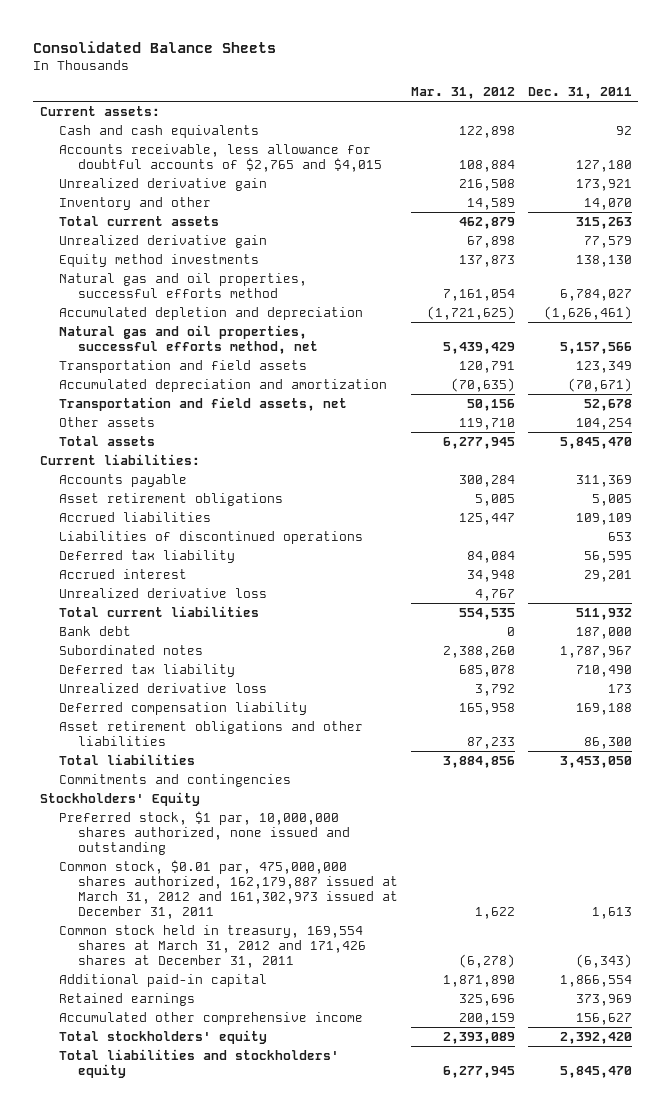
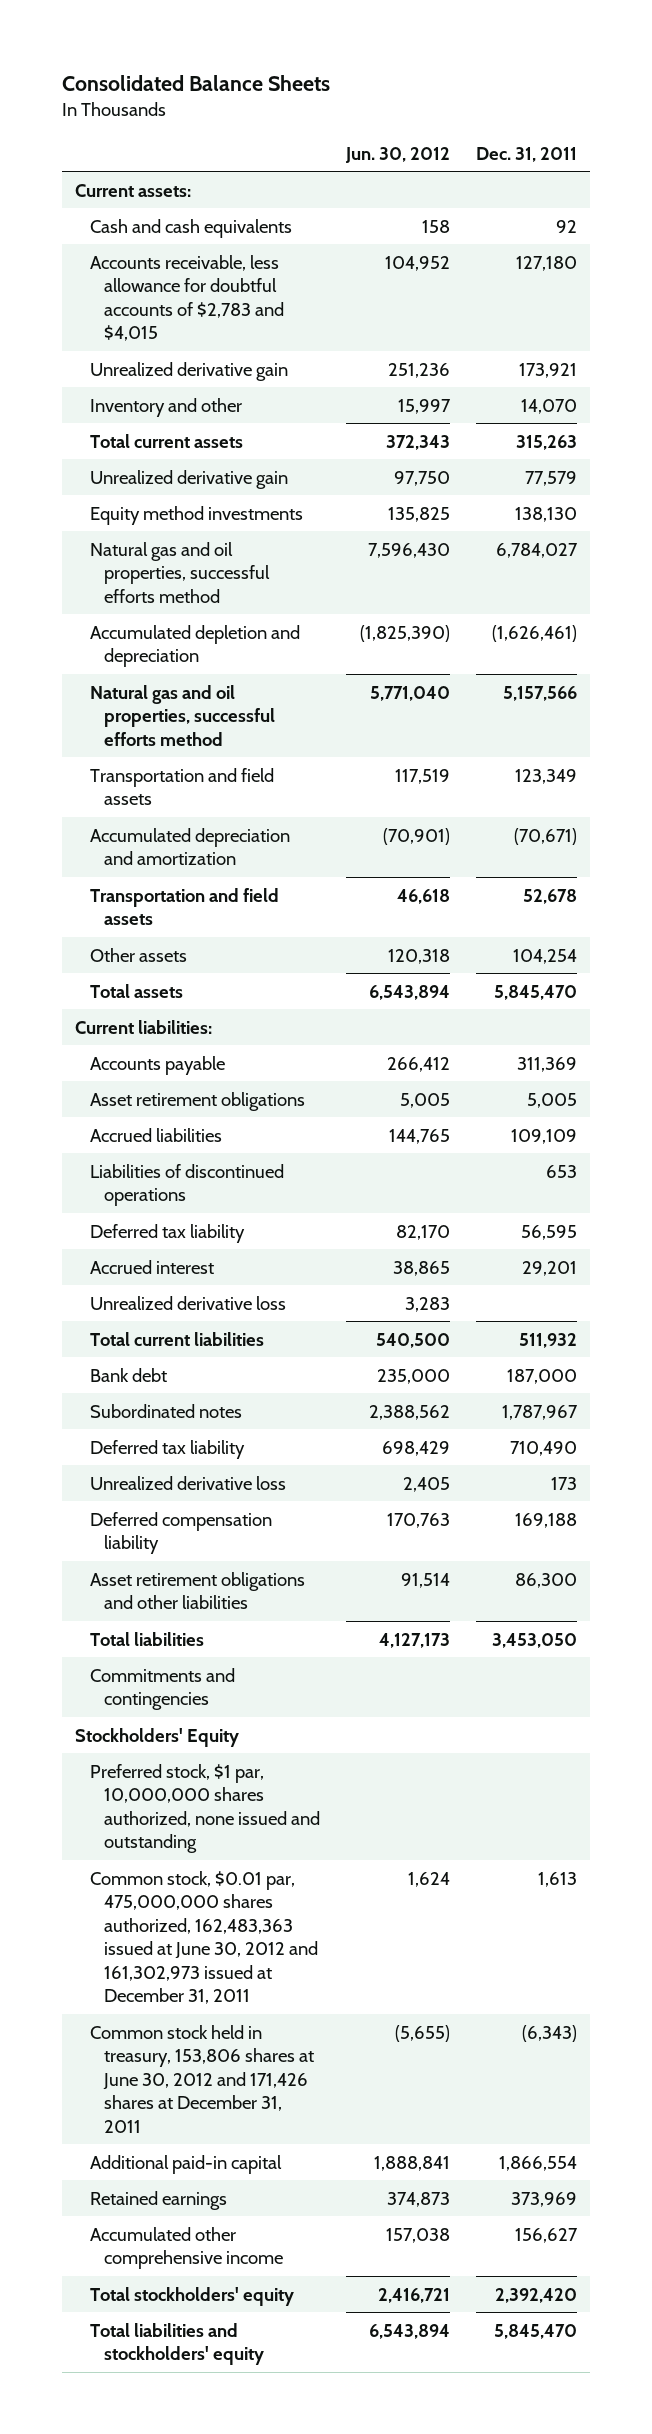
[411,87,516,100] Mar. 31, 2012 -> none
none -> [344,146,450,163] Jun. 30, 2012
[59,143,383,172] Accounts receivable, less allowance for doubtful accounts of $2,765 and $4,015 -> [89,254,284,342] Accounts receivable, less allowance for doubtful accounts of $2,783 and $4,015
[59,324,319,354] Natural gas and oil properties, successful efforts method, net -> [89,684,275,746] Natural gas and oil properties, successful efforts method
[59,396,348,411] Transportation and field assets, net -> [89,887,279,926] Transportation and field assets
[59,859,399,919] Common stock, $0.01 par, 475,000,000 shares authorized, 162,179,887 issued at March 31, 2012 and 161,302,973 issued at December 31, 2011 -> [89,1870,318,2005] Common stock, $0.01 par, 475,000,000 shares authorized, 162,483,363 issued at June 30, 2012 and 161,302,973 issued at December 31, 2011
[59,924,367,968] Common stock held in treasury, 169,554 shares at March 31, 2012 and 171,426 shares at December 31, 2011 -> [89,2024,314,2133] Common stock held in treasury, 153,806 shares at June 30, 2012 and 171,426 shares at December 31, 2011

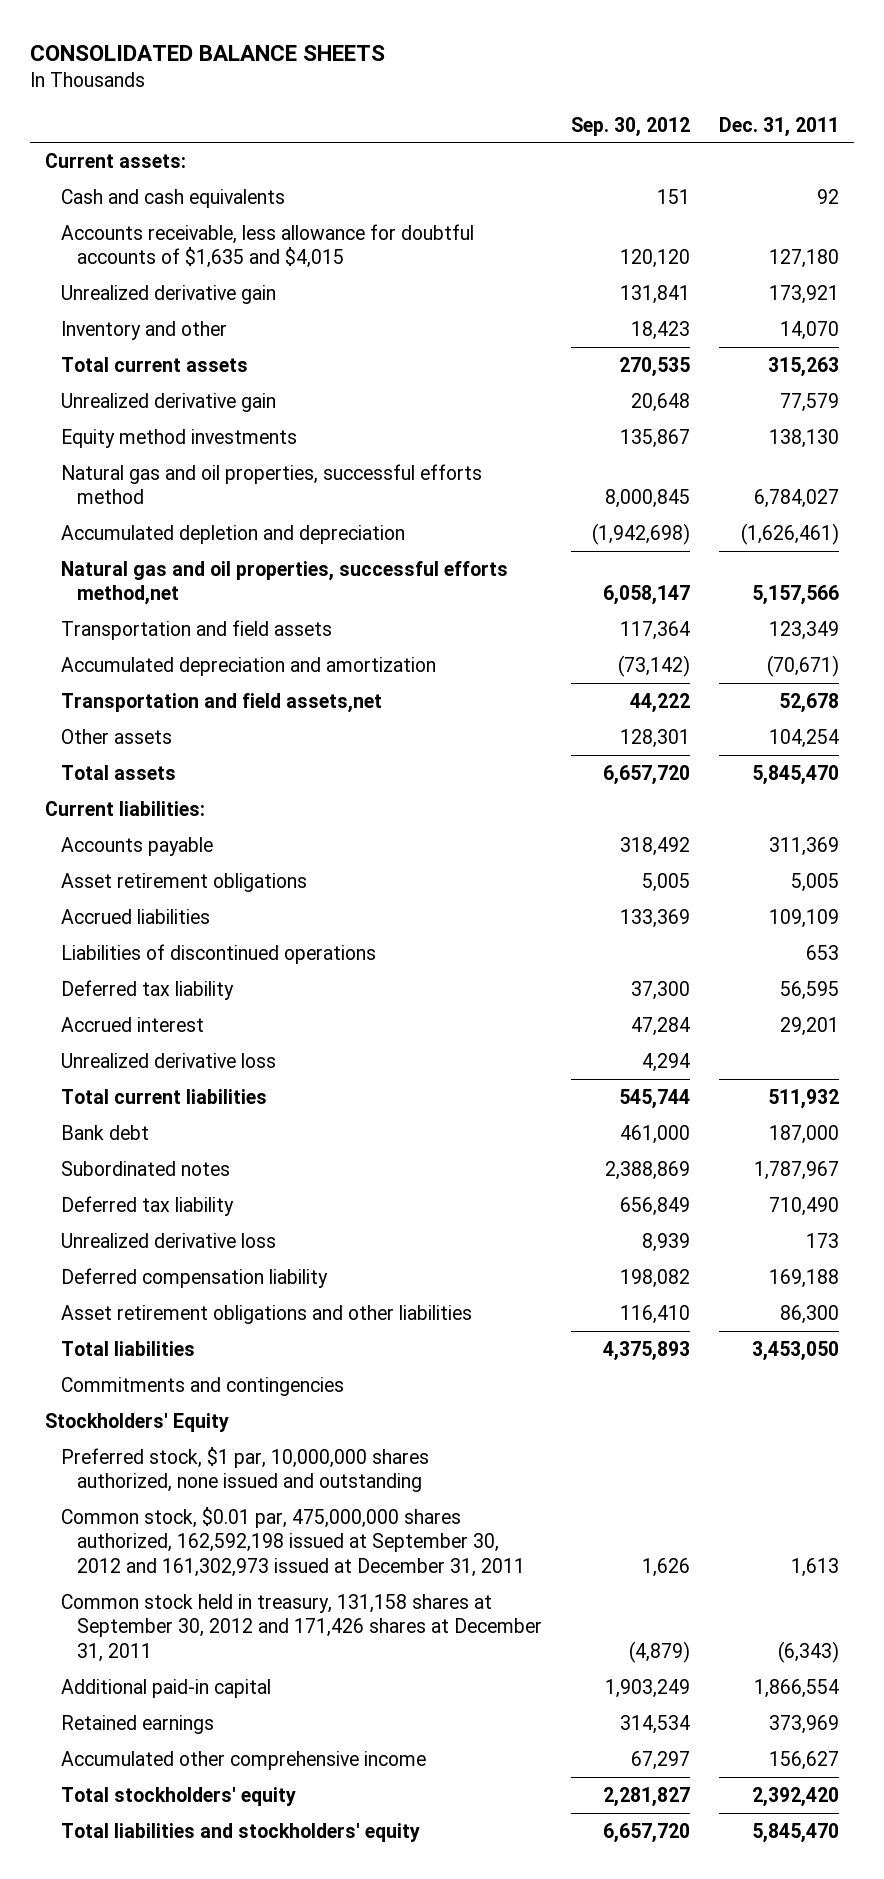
[62,75,331,92] Consolidated Balance Sheets -> [30,44,386,61] CONSOLIDATED BALANCE SHEETS
[344,146,450,163] Jun. 30, 2012 -> none
none -> [571,116,691,137] Sep. 30, 2012
[89,254,284,342] Accounts receivable, less allowance for doubtful accounts of $2,783 and $4,015 -> [60,223,474,269] Accounts receivable, less allowance for doubtful accounts of $1,635 and $4,015
[89,684,275,746] Natural gas and oil properties, successful efforts method -> [60,560,508,606] Natural gas and oil properties, successful efforts method,net
[89,887,279,926] Transportation and field assets -> [60,692,382,713] Transportation and field assets,net
[89,1870,318,2005] Common stock, $0.01 par, 475,000,000 shares authorized, 162,483,363 issued at June 30, 2012 and 161,302,973 issued at December 31, 2011 -> [60,1506,525,1577] Common stock, $0.01 par, 475,000,000 shares authorized, 162,592,198 issued at September 30, 2012 and 161,302,973 issued at December 31, 2011
[89,2024,314,2133] Common stock held in treasury, 153,806 shares at June 30, 2012 and 171,426 shares at December 31, 2011 -> [60,1593,542,1662] Common stock held in treasury, 131,158 shares at September 30, 2012 and 171,426 shares at December 31, 2011

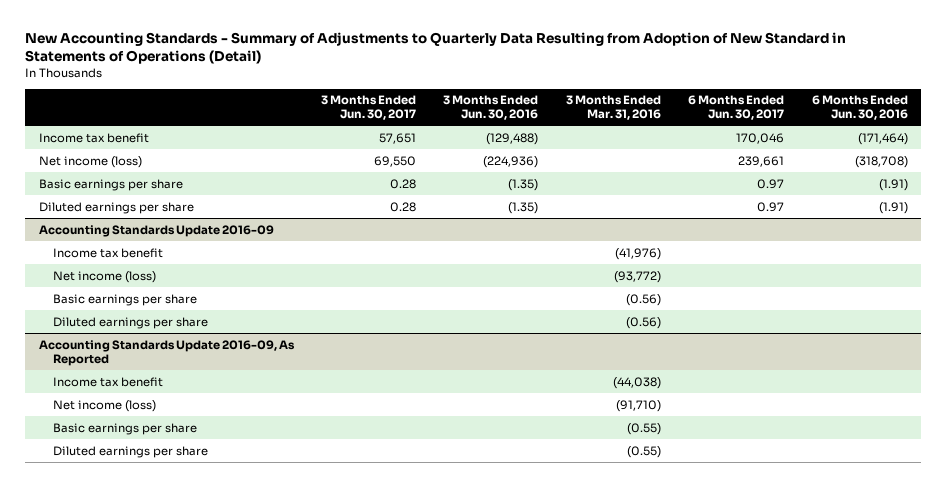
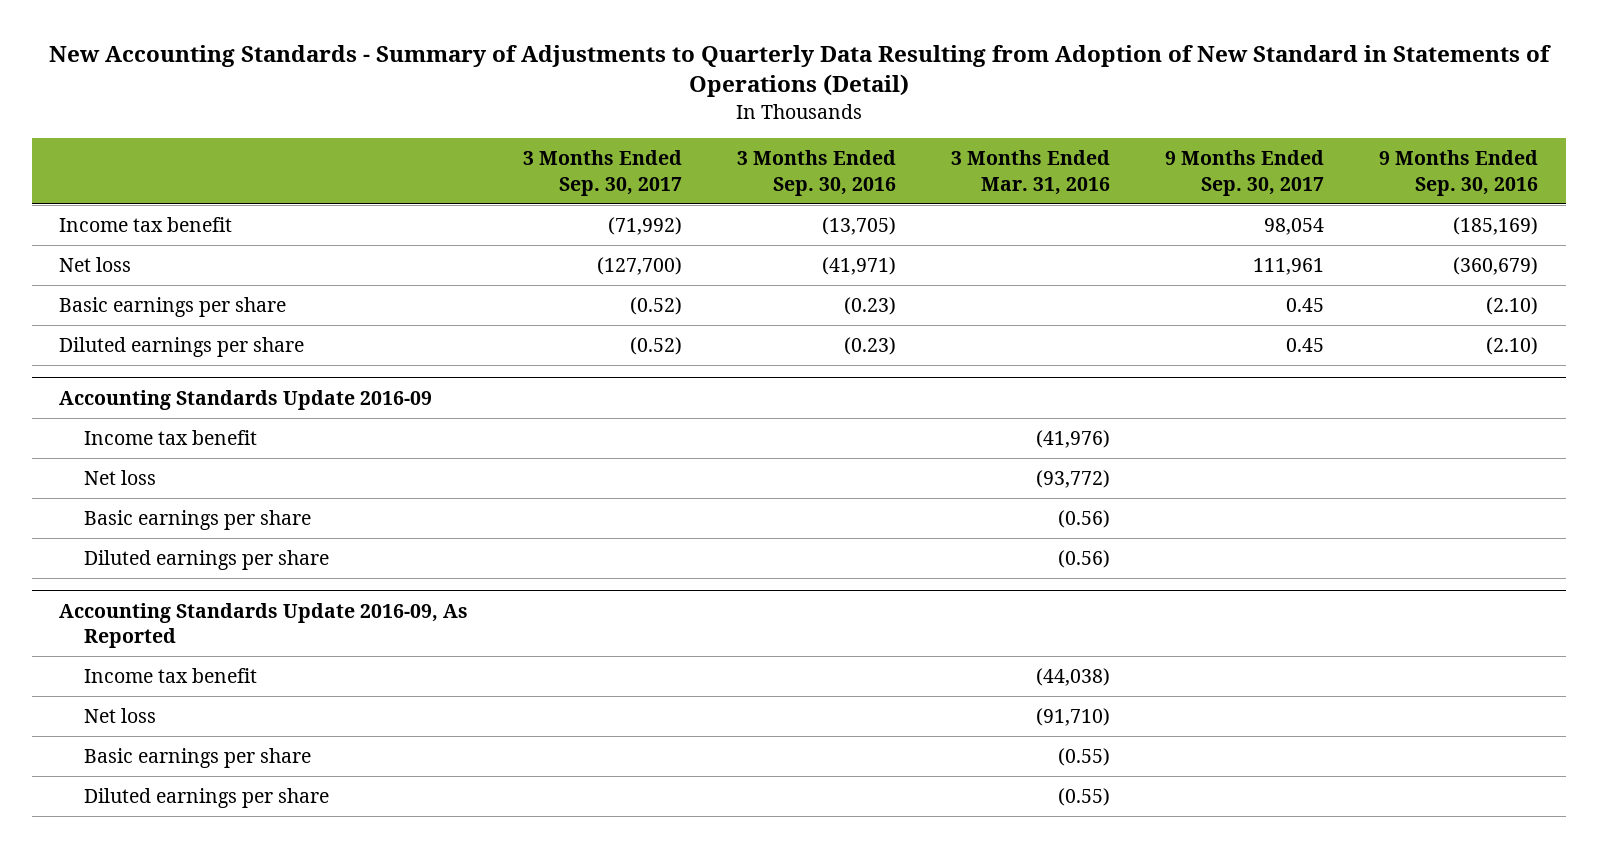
[321,95,417,121] 3 Months Ended Jun. 30, 2017 -> none
[443,95,539,121] 3 Months Ended Jun. 30, 2016 -> none
[688,95,785,121] 6 Months Ended Jun. 30, 2017 -> none
[811,95,908,121] 6 Months Ended Jun. 30, 2016 -> none
none -> [523,150,683,196] 3 Months Ended Sep. 30, 2017
none -> [737,150,897,196] 3 Months Ended Sep. 30, 2016
none -> [1165,150,1325,196] 9 Months Ended Sep. 30, 2017
none -> [1379,150,1539,196] 9 Months Ended Sep. 30, 2016
[38,155,142,168] Net income (loss) -> [59,257,132,273] Net loss
[53,270,157,283] Net income (loss) -> [83,470,156,486] Net loss
[53,399,157,412] Net income (loss) -> [83,708,156,724] Net loss

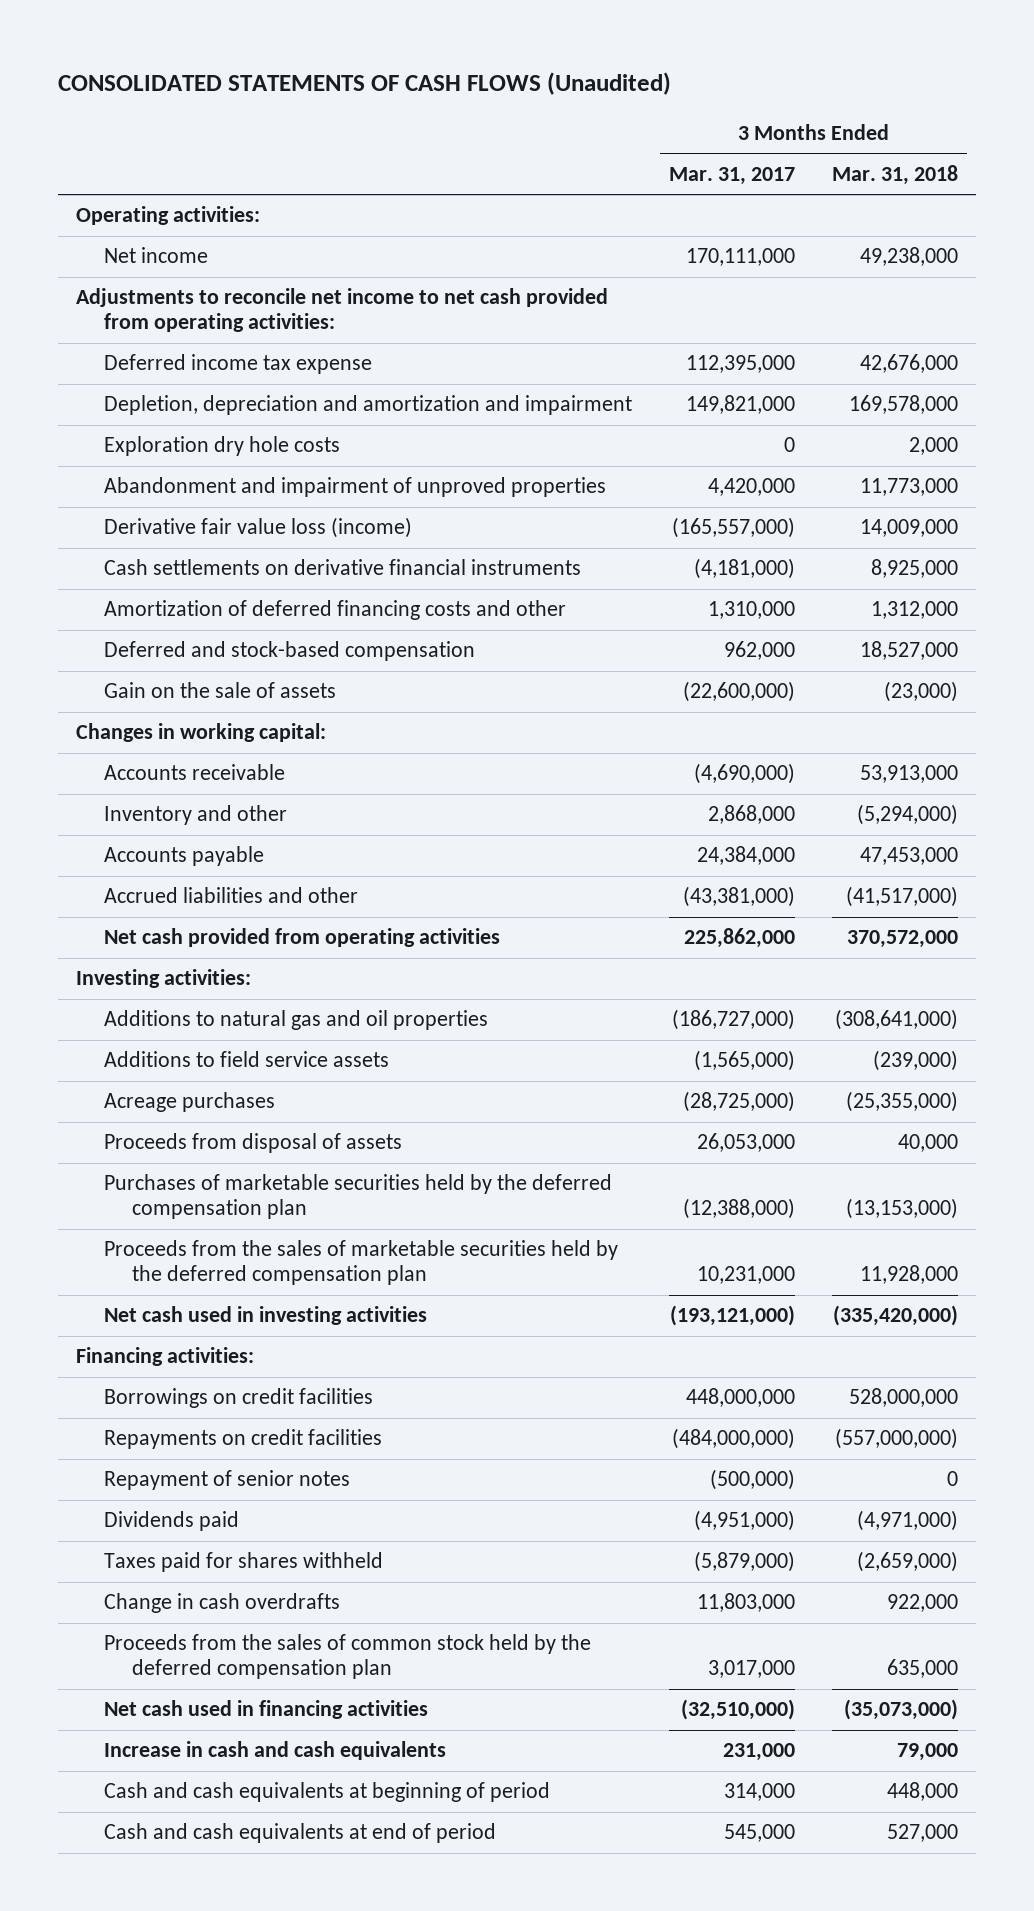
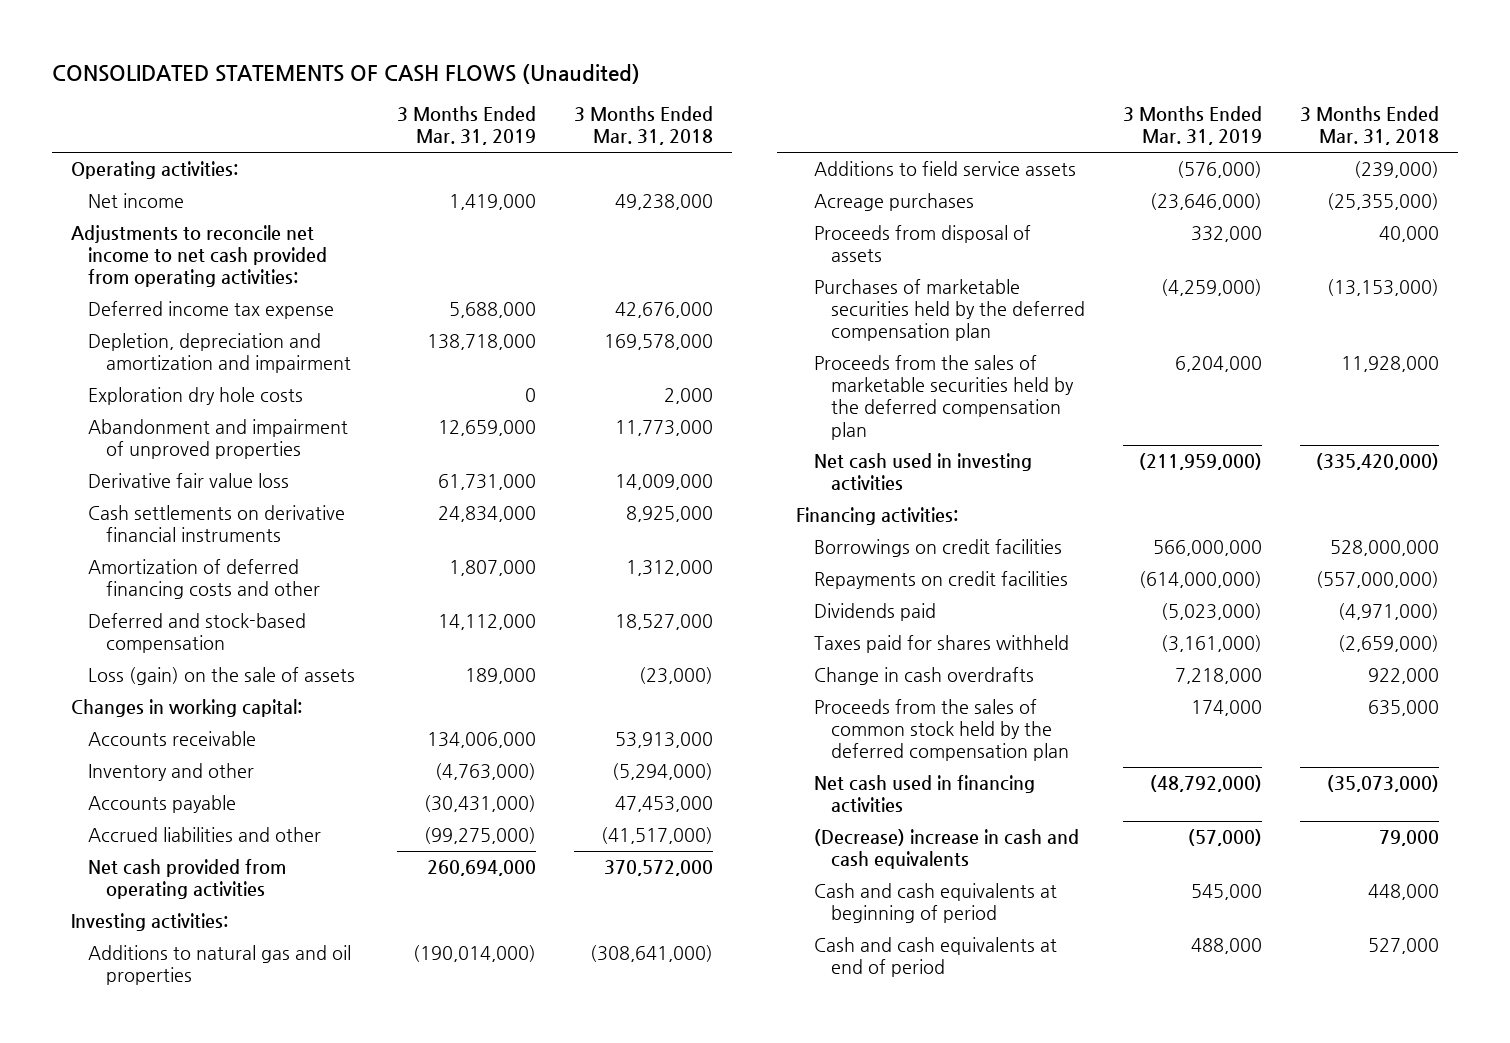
[669,166,796,185] Mar. 31, 2017 -> none
none -> [397,106,537,146] 3 Months Ended Mar. 31, 2019
[104,517,413,539] Derivative fair value loss (income) -> [88,473,290,489] Derivative fair value loss
[104,682,337,699] Gain on the sale of assets -> [88,667,356,686] Loss (gain) on the sale of assets
[104,1470,351,1491] Repayment of senior notes -> none
[104,1741,447,1761] Increase in cash and cash equivalents -> [813,829,1079,870] (Decrease) increase in cash and cash equivalents

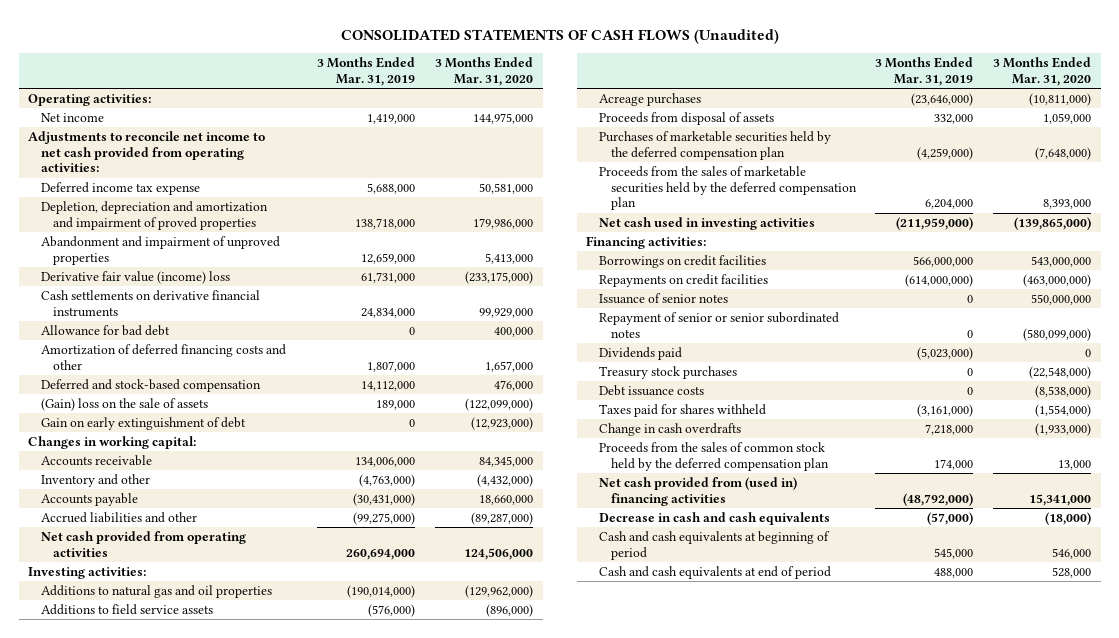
[574,106,714,146] 3 Months Ended Mar. 31, 2018 -> none
none -> [434,57,533,86] 3 Months Ended Mar. 31, 2020
[88,387,304,406] Exploration dry hole costs -> none
[88,333,351,374] Depletion, depreciation and amortization and impairment -> [40,201,268,230] Depletion, depreciation and amortization and impairment of proved properties
[88,473,290,489] Derivative fair value loss -> [40,271,230,285] Derivative fair value (income) loss
none -> [40,325,170,337] Allowance for bad debt
[88,667,356,686] Loss (gain) on the sale of assets -> [40,398,208,412] (Gain) loss on the sale of assets
none -> [40,417,246,431] Gain on early extinguishment of debt
none -> [598,293,728,305] Issuance of senior notes
none -> [598,312,839,338] Repayment of senior or senior subordinated notes
none -> [598,366,737,380] Treasury stock purchases
none -> [598,385,704,397] Debt issuance costs
[813,775,1035,814] Net cash used in financing activities -> [598,477,797,506] Net cash provided from (used in) financing activities
[813,829,1079,870] (Decrease) increase in cash and cash equivalents -> [598,512,830,526] Decrease in cash and cash equivalents

